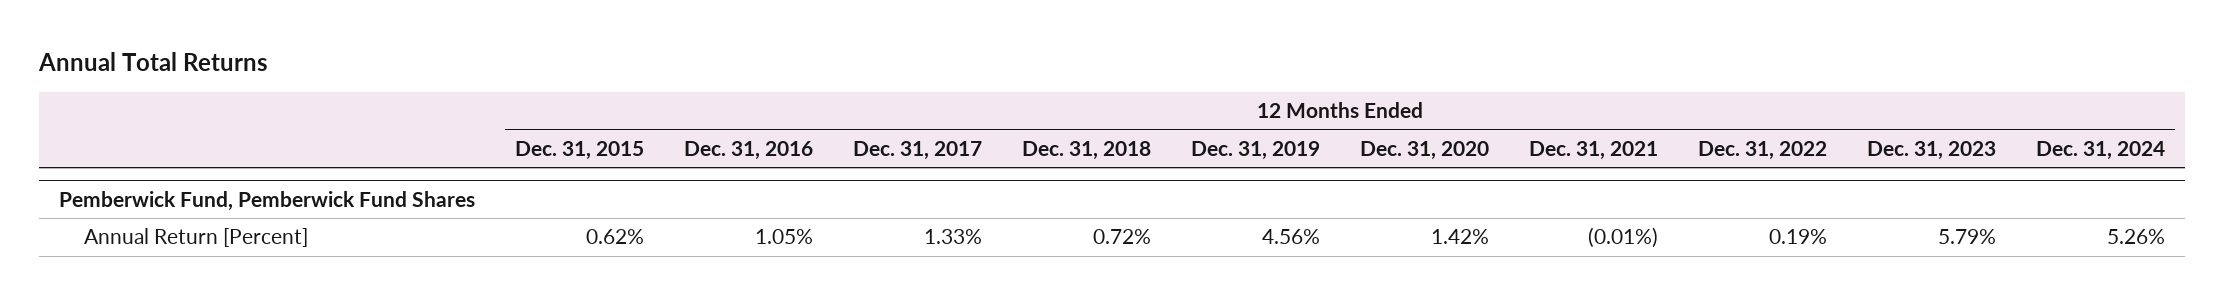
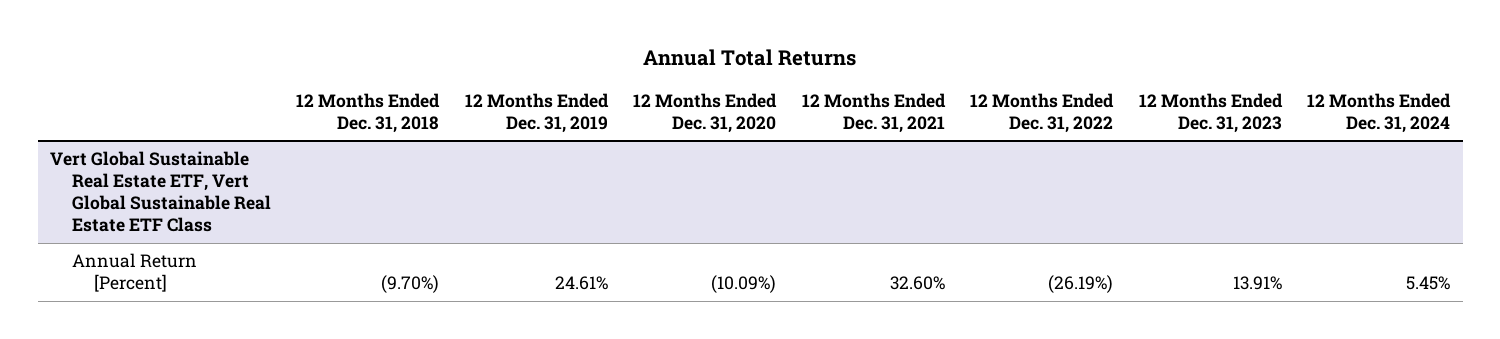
[514,140,644,160] Dec. 31, 2015 -> none
[683,140,813,160] Dec. 31, 2016 -> none
[852,140,982,160] Dec. 31, 2017 -> none
[58,190,475,211] Pemberwick Fund, Pemberwick Fund Shares -> none
none -> [50,151,272,233] Vert Global Sustainable Real Estate ETF, Vert Global Sustainable Real Estate ETF Class
[1092,229,1151,245] 0.72% -> [381,275,440,294] (9.70%)
[1262,229,1321,245] 4.56% -> [554,276,608,291] 24.61%
[1431,229,1490,245] 1.42% -> [711,275,777,294] (10.09%)
[1588,227,1659,249] (0.01%) -> [889,276,945,291] 32.60%
[1769,229,1828,245] 0.19% -> [1048,275,1114,294] (26.19%)
[1938,229,1997,245] 5.79% -> [1232,276,1282,291] 13.91%
[2107,229,2166,245] 5.26% -> [1406,276,1451,291] 5.45%

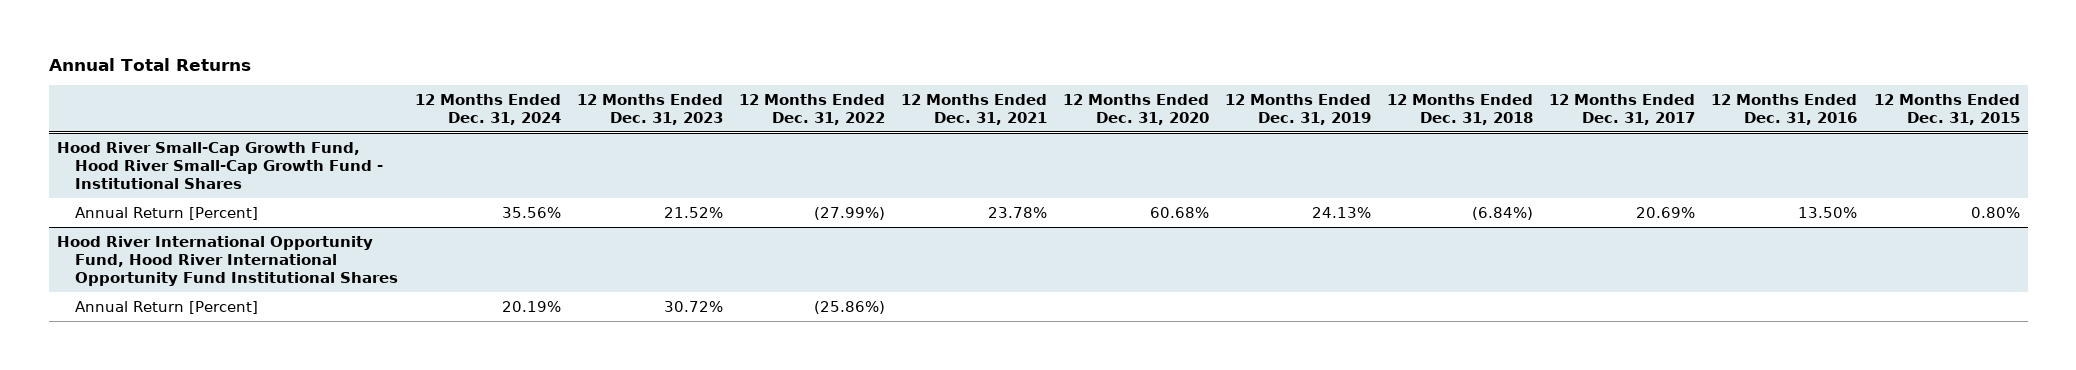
none -> [1549,93,1696,125] 12 Months Ended Dec. 31, 2017
none -> [1711,93,1858,125] 12 Months Ended Dec. 31, 2016
none -> [1873,93,2020,125] 12 Months Ended Dec. 31, 2015
[50,151,272,233] Vert Global Sustainable Real Estate ETF, Vert Global Sustainable Real Estate ETF Class -> none
none -> [56,141,384,189] Hood River Small-Cap Growth Fund, Hood River Small-Cap Growth Fund - Institutional Shares
[381,275,440,294] (9.70%) -> [1472,206,1534,220] (6.84%)
[554,276,608,291] 24.61% -> [1312,206,1372,218] 24.13%
[711,275,777,294] (10.09%) -> [1149,206,1209,218] 60.68%
[889,276,945,291] 32.60% -> [987,206,1047,218] 23.78%
[1048,275,1114,294] (26.19%) -> [813,206,885,220] (27.99%)
[1232,276,1282,291] 13.91% -> [663,206,723,218] 21.52%
[1406,276,1451,291] 5.45% -> [501,206,561,218] 35.56%
none -> [56,235,399,286] Hood River International Opportunity Fund, Hood River International Opportunity Fund Institutional Shares
none -> [75,300,259,314] Annual Return [Percent]

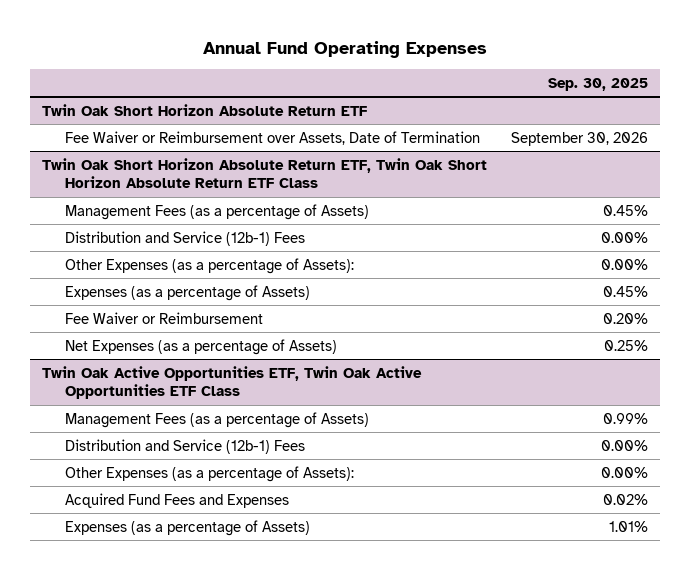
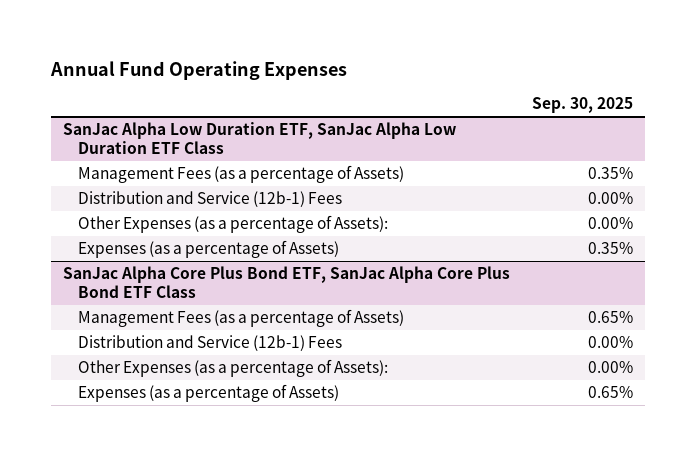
[42,103,368,116] Twin Oak Short Horizon Absolute Return ETF -> none
[64,130,480,145] Fee Waiver or Reimbursement over Assets, Date of Termination -> none
[42,157,488,189] Twin Oak Short Horizon Absolute Return ETF, Twin Oak Short Horizon Absolute Return ETF Class -> none
none -> [62,122,456,154] SanJac Alpha Low Duration ETF, SanJac Alpha Low Duration ETF Class
[602,204,648,216] 0.45% -> [588,167,634,180] 0.35%
[64,311,263,324] Fee Waiver or Reimbursement -> none
[64,338,337,355] Net Expenses (as a percentage of Assets) -> none
[42,365,423,400] Twin Oak Active Opportunities ETF, Twin Oak Active Opportunities ETF Class -> none
[602,285,648,297] 0.45% -> [588,242,634,255] 0.35%
none -> [62,266,510,298] SanJac Alpha Core Plus Bond ETF, SanJac Alpha Core Plus Bond ETF Class
[602,412,648,424] 0.99% -> [588,311,634,324] 0.65%
[64,492,289,508] Acquired Fund Fees and Expenses -> none
[608,520,648,532] 1.01% -> [588,386,634,399] 0.65%

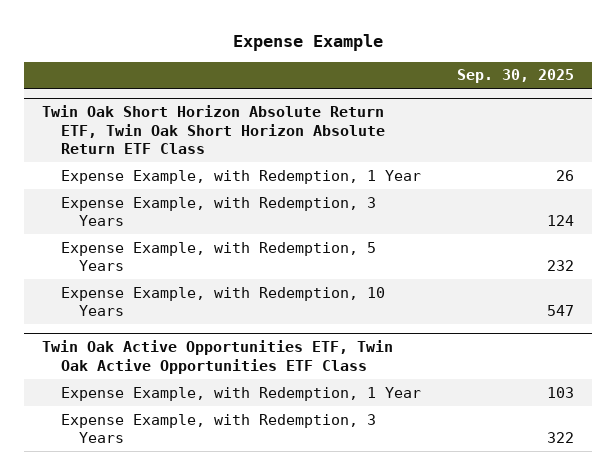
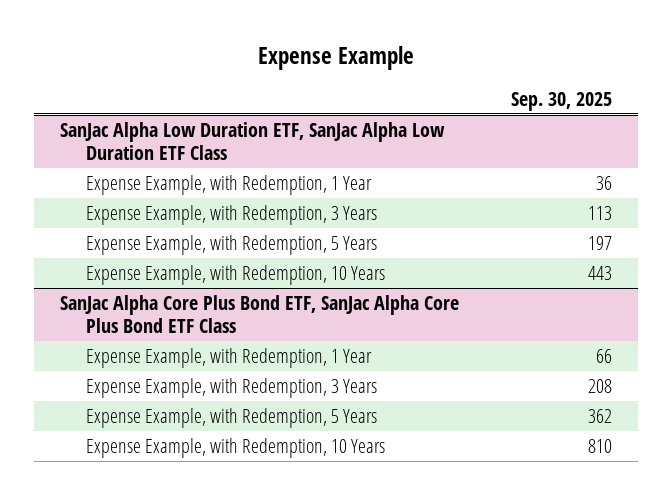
[42,105,385,155] Twin Oak Short Horizon Absolute Return ETF, Twin Oak Short Horizon Absolute Return ETF Class -> none
[42,340,394,374] Twin Oak Active Opportunities ETF, Twin Oak Active Opportunities ETF Class -> none
none -> [59,121,445,161] SanJac Alpha Low Duration ETF, SanJac Alpha Low Duration ETF Class
[556,169,575,181] 26 -> [596,175,613,190] 36
[547,215,575,227] 124 -> [588,205,613,220] 113
[547,260,575,272] 232 -> [588,235,613,250] 197
[547,305,575,317] 547 -> [588,265,613,280] 443
none -> [59,294,459,334] SanJac Alpha Core Plus Bond ETF, SanJac Alpha Core Plus Bond ETF Class
[547,386,575,398] 103 -> [596,348,613,363] 66
[547,432,575,444] 322 -> [588,378,613,393] 208
none -> [86,407,378,428] Expense Example, with Redemption, 5 Years
none -> [86,437,386,458] Expense Example, with Redemption, 10 Years

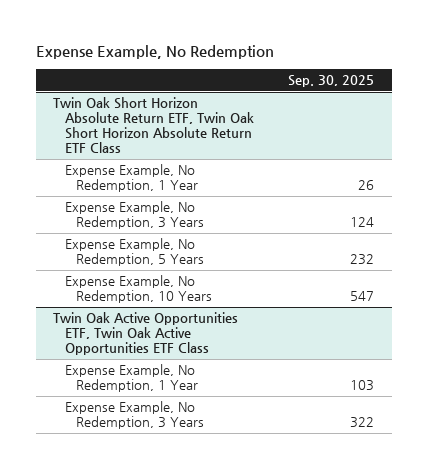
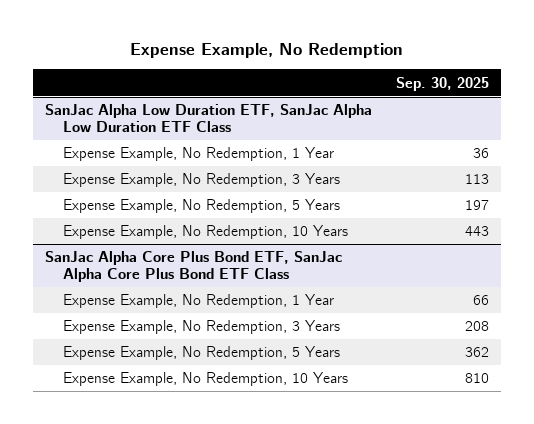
[53,97,254,154] Twin Oak Short Horizon Absolute Return ETF, Twin Oak Short Horizon Absolute Return ETF Class -> none
[53,312,239,356] Twin Oak Active Opportunities ETF, Twin Oak Active Opportunities ETF Class -> none
none -> [44,104,372,132] SanJac Alpha Low Duration ETF, SanJac Alpha Low Duration ETF Class
[358,180,375,191] 26 -> [472,148,489,159] 36
[350,217,375,228] 124 -> [464,174,489,185] 113
[350,254,375,266] 232 -> [464,200,489,211] 197
[350,291,375,302] 547 -> [464,226,489,237] 443
none -> [44,251,342,282] SanJac Alpha Core Plus Bond ETF, SanJac Alpha Core Plus Bond ETF Class
[350,380,375,392] 103 -> [472,295,489,306] 66
[350,417,375,429] 322 -> [464,321,489,332] 208
none -> [62,346,340,361] Expense Example, No Redemption, 5 Years
none -> [62,372,348,387] Expense Example, No Redemption, 10 Years

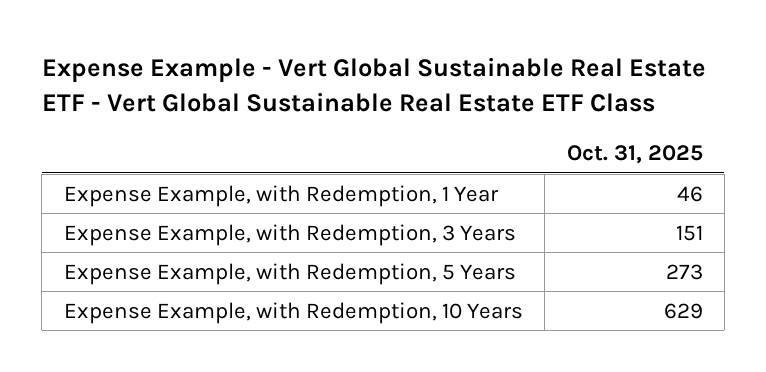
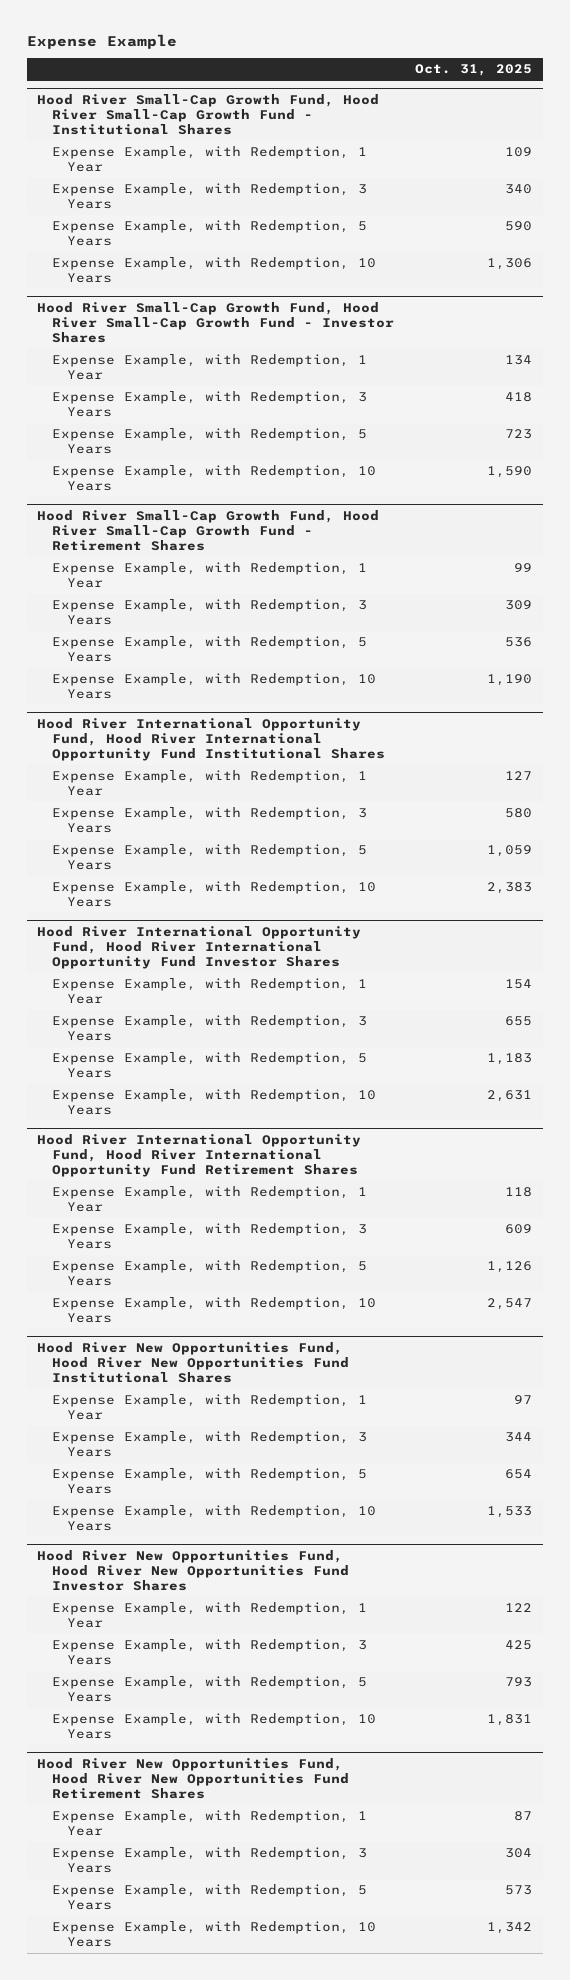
[41,57,706,113] Expense Example - Vert Global Sustainable Real Estate ETF - Vert Global Sustainable Real Estate ETF Class -> [26,33,177,49] Expense Example
none -> [37,93,380,136] Hood River Small-Cap Growth Fund, Hood River Small-Cap Growth Fund - Institutional Shares
[676,185,703,202] 46 -> [505,147,533,158] 109
[675,224,703,241] 151 -> [505,184,533,195] 340
[665,263,703,280] 273 -> [505,221,533,232] 590
[663,302,703,319] 629 -> [487,258,533,271] 1,306
none -> [37,301,395,344] Hood River Small-Cap Growth Fund, Hood River Small-Cap Growth Fund - Investor Shares
none -> [52,354,368,381] Expense Example, with Redemption, 1 Year
none -> [52,391,368,418] Expense Example, with Redemption, 3 Years
none -> [52,428,368,455] Expense Example, with Redemption, 5 Years
none -> [52,465,377,492] Expense Example, with Redemption, 10 Years
none -> [37,509,380,552] Hood River Small-Cap Growth Fund, Hood River Small-Cap Growth Fund - Retirement Shares
none -> [52,562,368,589] Expense Example, with Redemption, 1 Year
none -> [52,599,368,626] Expense Example, with Redemption, 3 Years
none -> [52,636,368,663] Expense Example, with Redemption, 5 Years
none -> [52,673,377,700] Expense Example, with Redemption, 10 Years
none -> [37,717,386,762] Hood River International Opportunity Fund, Hood River International Opportunity Fund Institutional Shares
none -> [52,770,368,797] Expense Example, with Redemption, 1 Year
none -> [52,807,368,834] Expense Example, with Redemption, 3 Years
none -> [52,844,368,871] Expense Example, with Redemption, 5 Years
none -> [52,881,377,908] Expense Example, with Redemption, 10 Years
none -> [37,925,362,970] Hood River International Opportunity Fund, Hood River International Opportunity Fund Investor Shares
none -> [52,978,368,1005] Expense Example, with Redemption, 1 Year
none -> [52,1015,368,1042] Expense Example, with Redemption, 3 Years
none -> [52,1052,368,1079] Expense Example, with Redemption, 5 Years
none -> [52,1089,377,1116] Expense Example, with Redemption, 10 Years
none -> [37,1133,362,1178] Hood River International Opportunity Fund, Hood River International Opportunity Fund Retirement Shares
none -> [52,1186,368,1213] Expense Example, with Redemption, 1 Year
none -> [52,1223,368,1250] Expense Example, with Redemption, 3 Years
none -> [52,1260,368,1287] Expense Example, with Redemption, 5 Years
none -> [52,1297,377,1324] Expense Example, with Redemption, 10 Years
none -> [37,1341,350,1384] Hood River New Opportunities Fund, Hood River New Opportunities Fund Institutional Shares
none -> [52,1394,368,1421] Expense Example, with Redemption, 1 Year
none -> [52,1431,368,1458] Expense Example, with Redemption, 3 Years
none -> [52,1468,368,1495] Expense Example, with Redemption, 5 Years
none -> [52,1505,377,1532] Expense Example, with Redemption, 10 Years
none -> [37,1549,350,1592] Hood River New Opportunities Fund, Hood River New Opportunities Fund Investor Shares
none -> [52,1602,368,1629] Expense Example, with Redemption, 1 Year
none -> [52,1639,368,1666] Expense Example, with Redemption, 3 Years
none -> [52,1676,368,1703] Expense Example, with Redemption, 5 Years
none -> [52,1713,377,1740] Expense Example, with Redemption, 10 Years
none -> [37,1757,350,1800] Hood River New Opportunities Fund, Hood River New Opportunities Fund Retirement Shares
none -> [52,1810,368,1837] Expense Example, with Redemption, 1 Year
none -> [52,1847,368,1874] Expense Example, with Redemption, 3 Years
none -> [52,1884,368,1911] Expense Example, with Redemption, 5 Years
none -> [52,1921,377,1948] Expense Example, with Redemption, 10 Years

